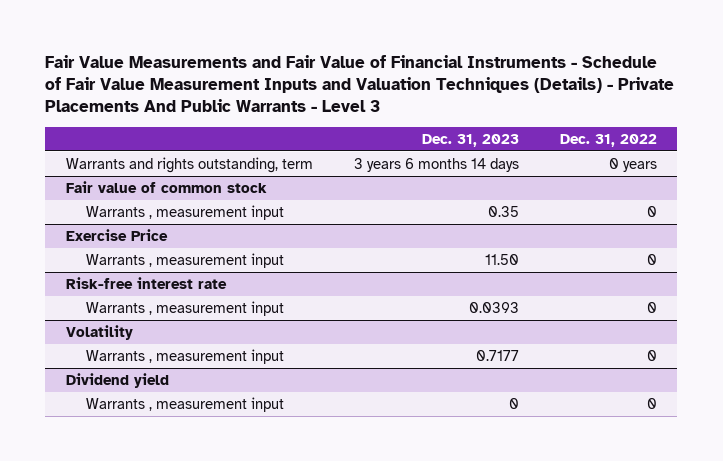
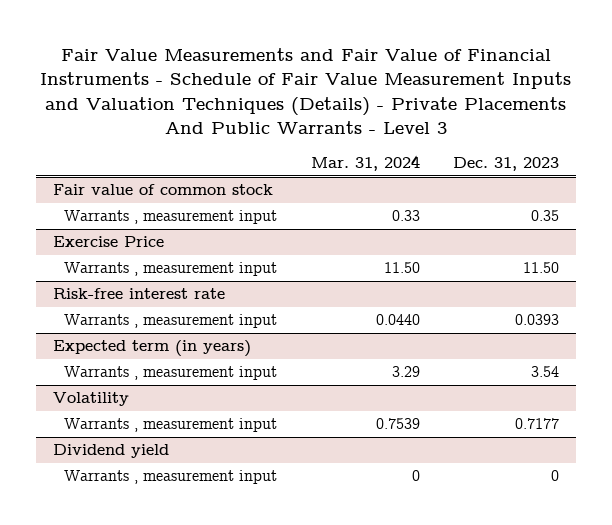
[559,133,657,147] Dec. 31, 2022 -> none
none -> [310,155,420,172] Mar. 31, 2024
[65,156,313,173] Warrants and rights outstanding, term -> none
none -> [52,340,251,358] Expected term (in years)
none -> [63,366,277,381] Warrants , measurement input

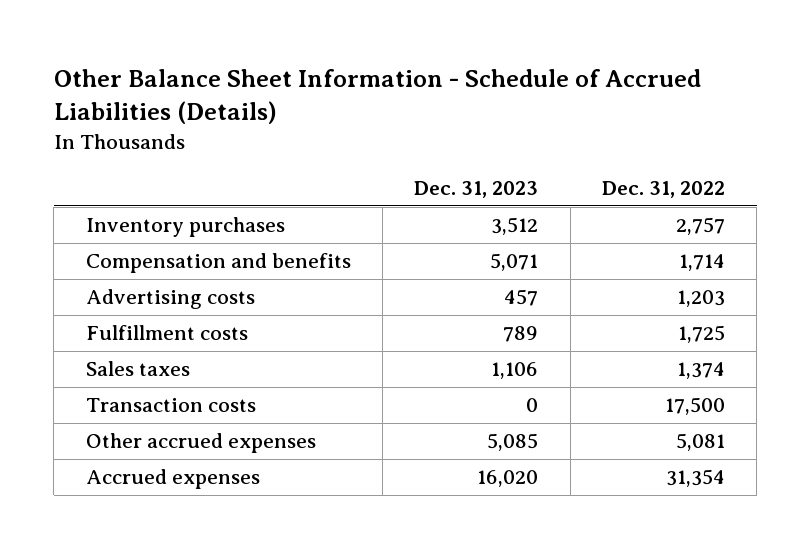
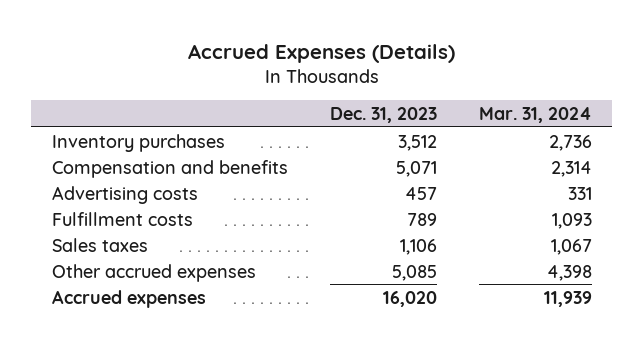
[53,68,701,124] Other Balance Sheet Information - Schedule of Accrued Liabilities (Details) -> [187,43,455,63] Accrued Expenses (Details)
[601,181,725,199] Dec. 31, 2022 -> none
none -> [478,106,592,123] Mar. 31, 2024
[85,398,256,413] Transaction costs -> none

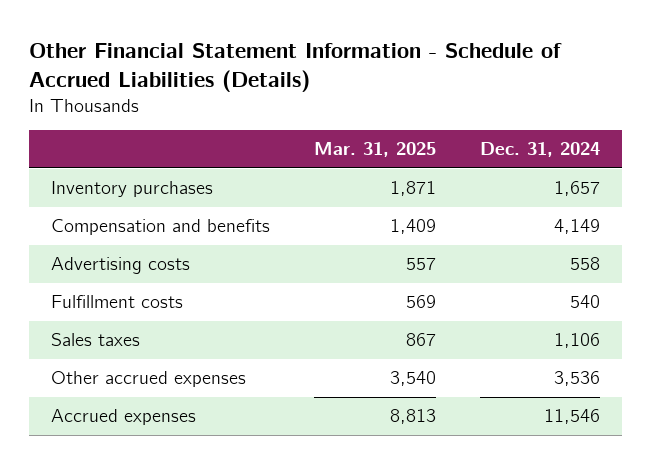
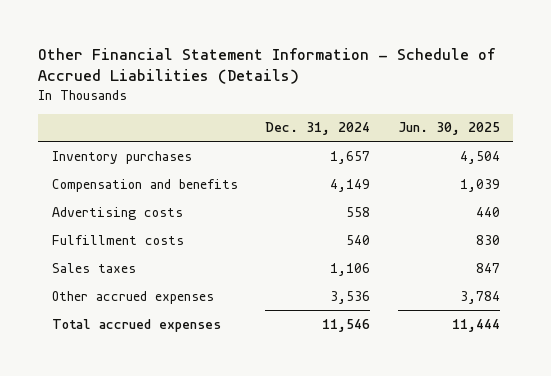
[314,142,437,158] Mar. 31, 2025 -> none
none -> [397,122,500,136] Jun. 30, 2025
[51,409,197,426] Accrued expenses -> [51,318,221,332] Total accrued expenses

